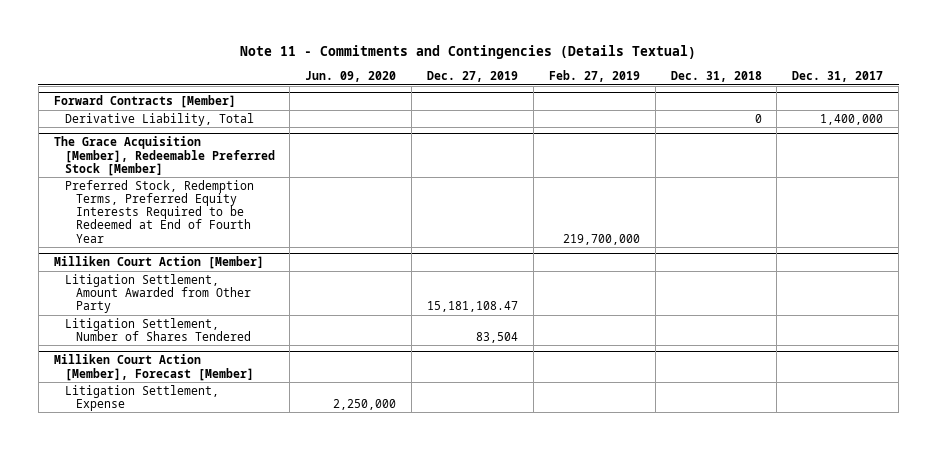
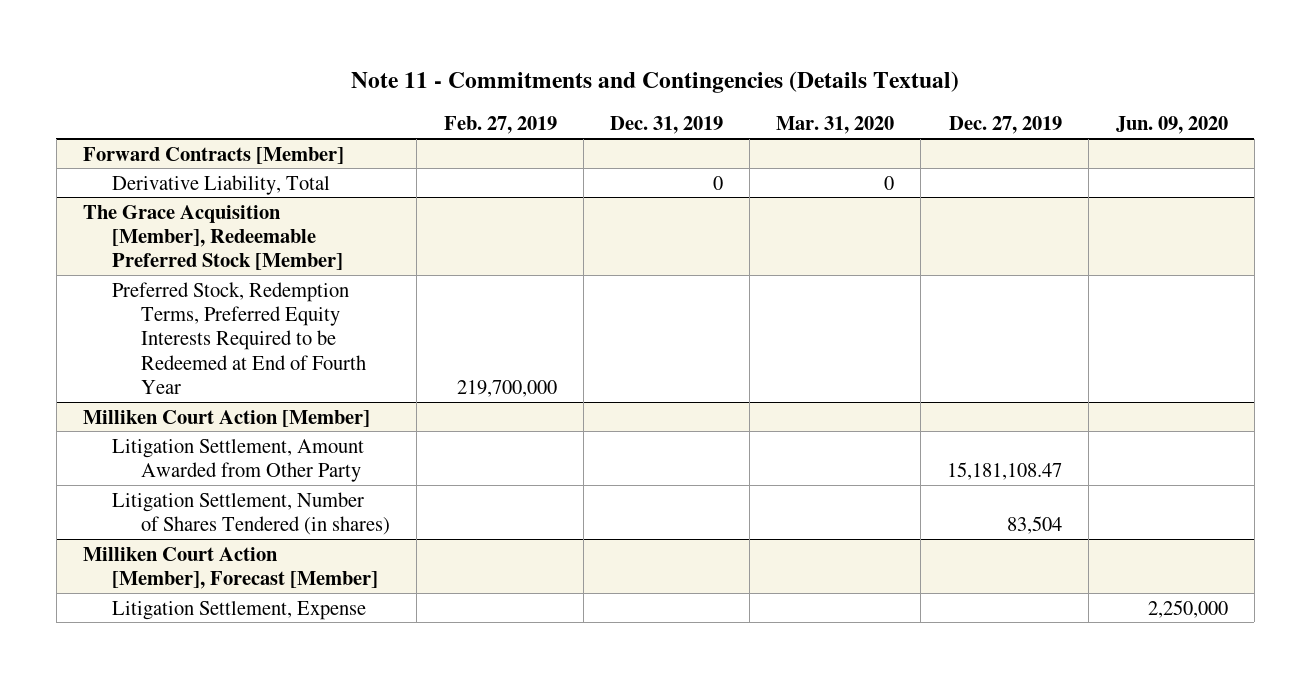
[670,71,762,83] Dec. 31, 2018 -> none
[792,71,884,83] Dec. 31, 2017 -> none
none -> [609,116,723,135] Dec. 31, 2019
none -> [776,116,895,135] Mar. 31, 2020
[64,317,251,341] Litigation Settlement, Number of Shares Tendered -> [112,491,391,535] Litigation Settlement, Number of Shares Tendered (in shares)

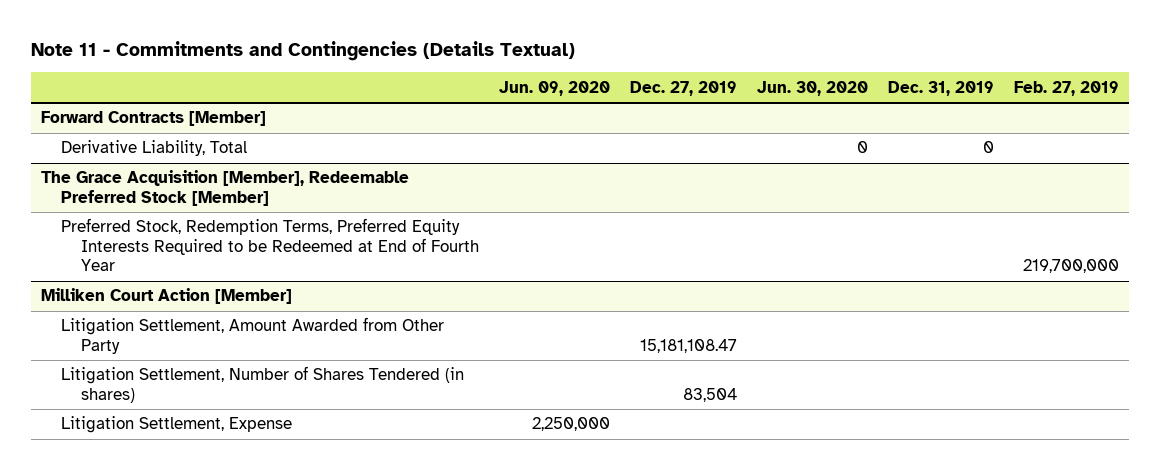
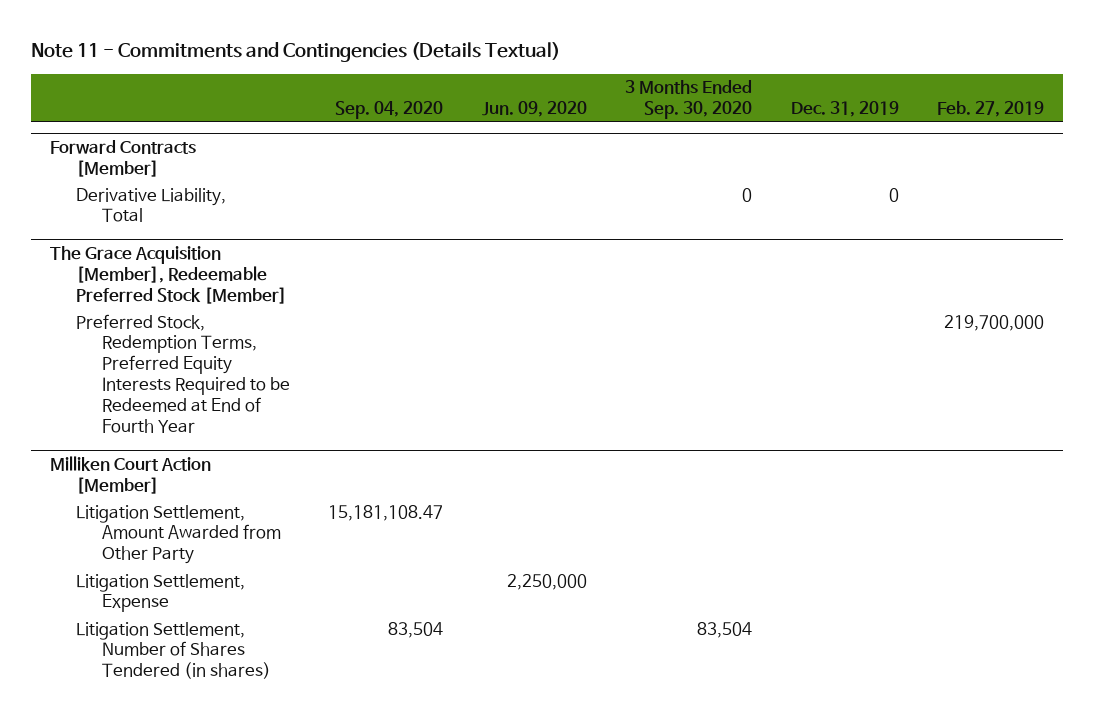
[630,80,738,96] Dec. 27, 2019 -> none
[757,80,869,96] Jun. 30, 2020 -> none
none -> [335,101,444,120] Sep. 04, 2020
none -> [625,80,753,120] 3 Months Ended Sep. 30, 2020
[60,366,464,403] Litigation Settlement, Number of Shares Tendered (in shares) -> [76,621,271,680] Litigation Settlement, Number of Shares Tendered (in shares)

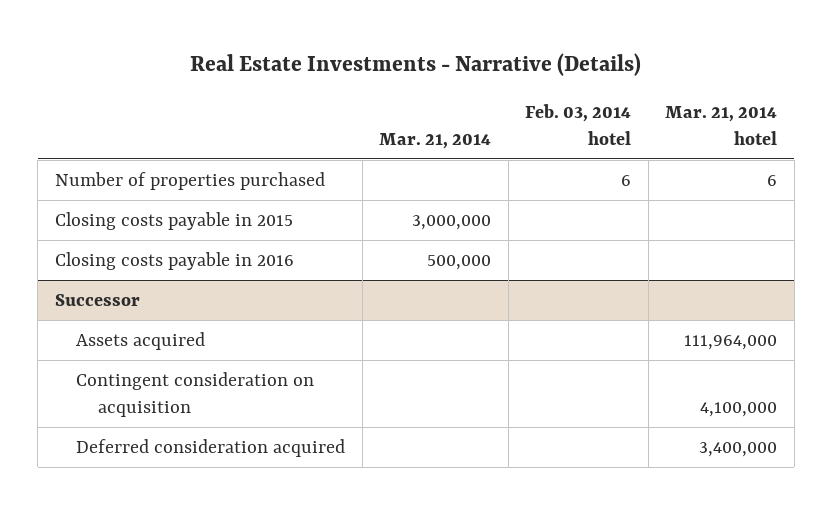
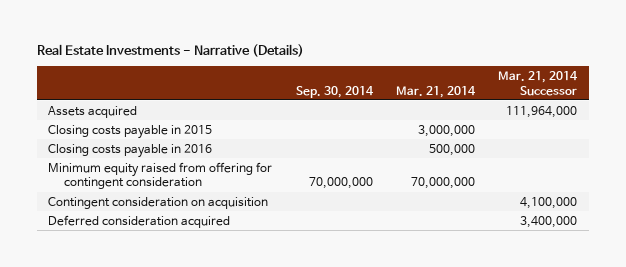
[525,103,632,145] Feb. 03, 2014 hotel -> none
[665,105,778,145] Mar. 21, 2014 hotel -> none
none -> [295,85,374,98] Sep. 30, 2014
none -> [498,70,579,96] Mar. 21, 2014 Successor
[54,171,325,190] Number of properties purchased -> none
none -> [48,105,138,118] Assets acquired
[54,293,140,306] Successor -> none
[76,331,206,350] Assets acquired -> none
[76,371,315,418] Contingent consideration on acquisition -> none
[76,438,346,457] Deferred consideration acquired -> none
none -> [48,161,273,190] Minimum equity raised from offering for contingent consideration
none -> [48,196,269,209] Contingent consideration on acquisition
none -> [48,214,231,228] Deferred consideration acquired

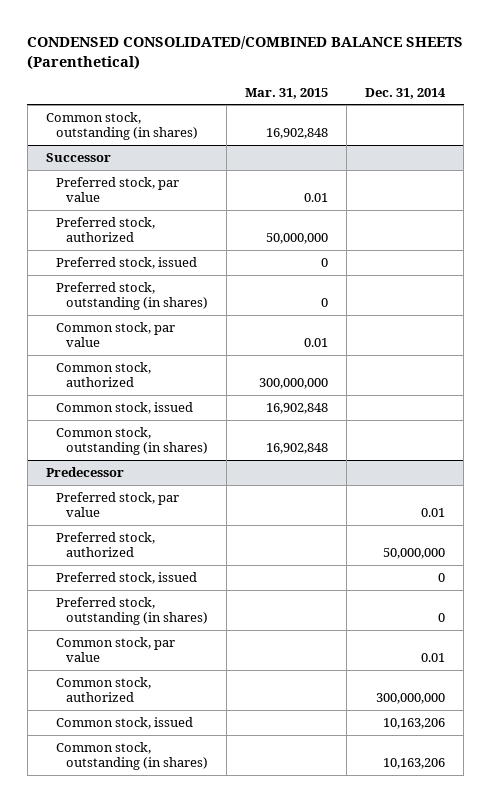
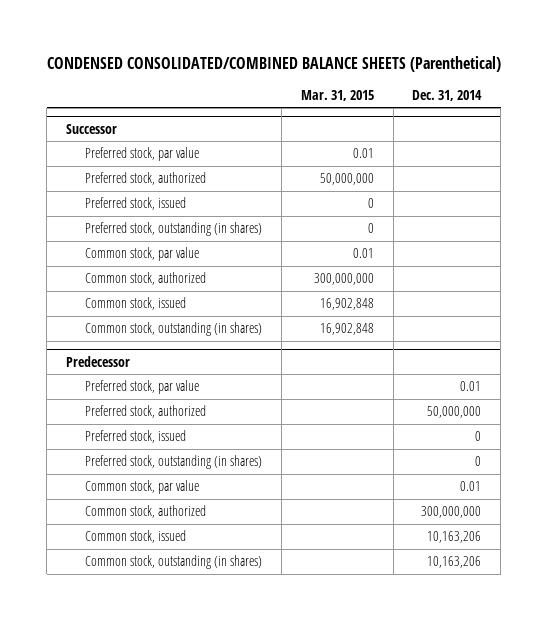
[45,111,198,140] Common stock, outstanding (in shares) -> none

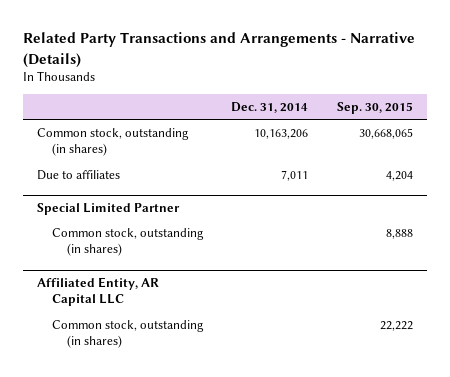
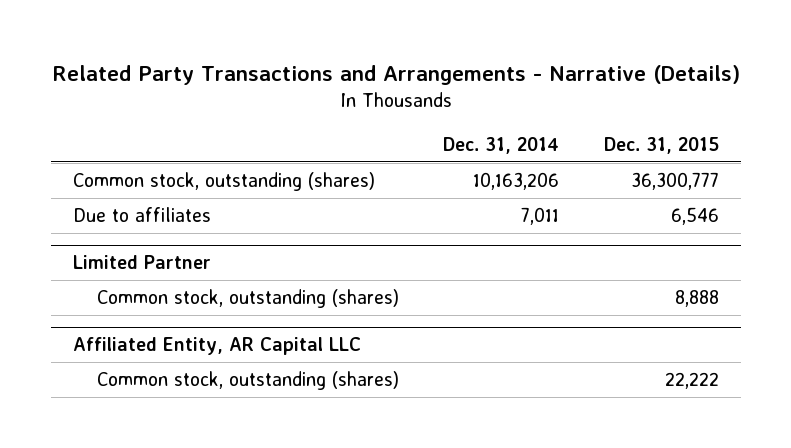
[336,102,413,115] Sep. 30, 2015 -> none
none -> [603,136,719,154] Dec. 31, 2015
[37,127,190,157] Common stock, outstanding (in shares) -> [72,171,375,191] Common stock, outstanding (shares)
[37,203,181,216] Special Limited Partner -> [72,255,211,270] Limited Partner
[51,227,204,257] Common stock, outstanding (in shares) -> [96,288,399,308] Common stock, outstanding (shares)
[51,319,204,349] Common stock, outstanding (in shares) -> [96,370,399,390] Common stock, outstanding (shares)

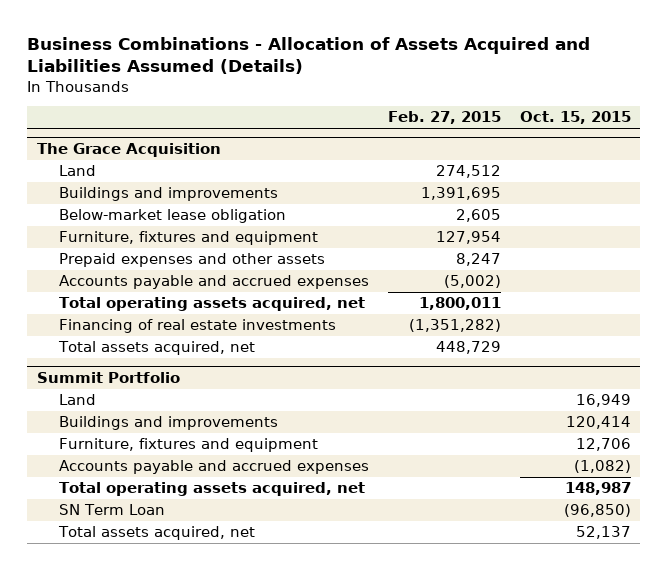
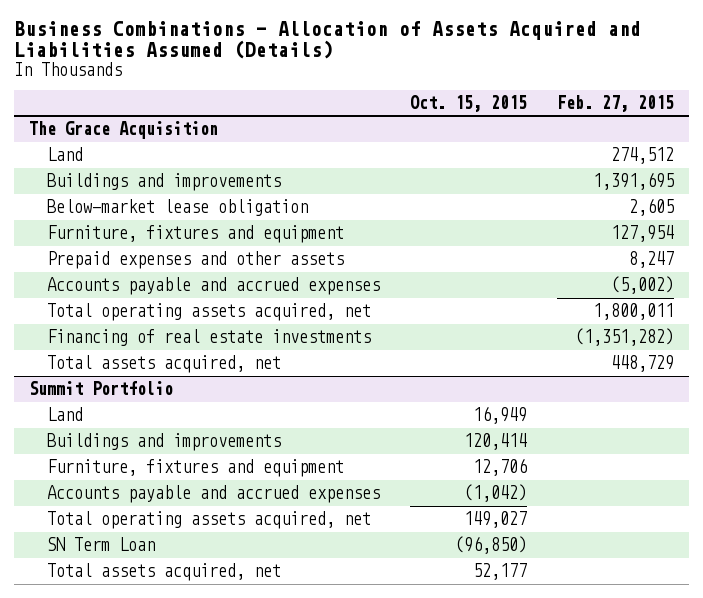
[573,460,631,474] (1,082) -> [464,484,528,503] (1,042)
[564,482,631,496] 148,987 -> [464,511,528,529] 149,027
[575,526,631,540] 52,137 -> [473,563,528,581] 52,177

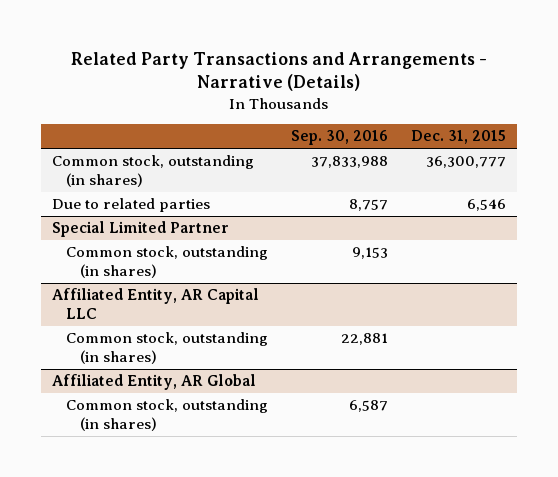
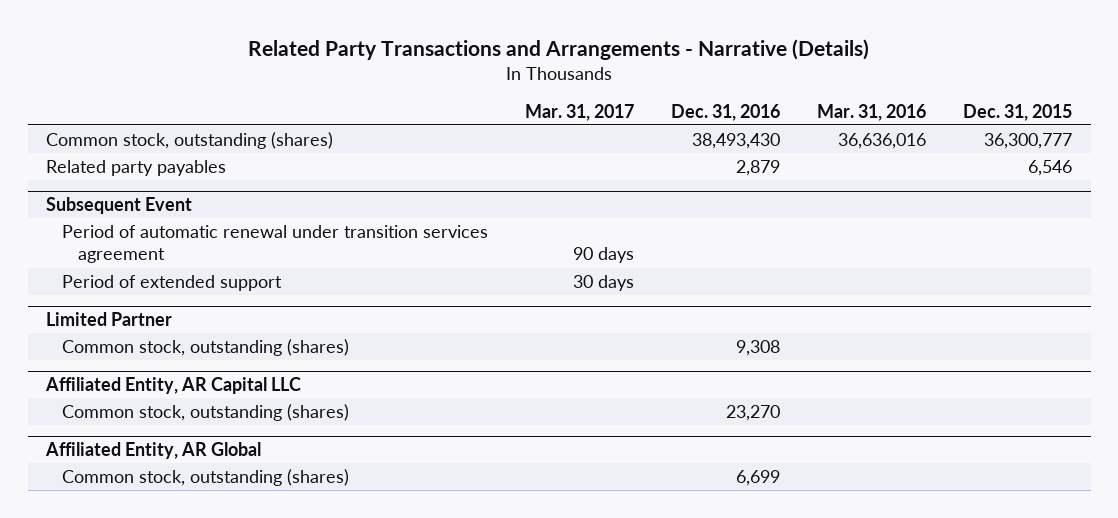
[290,130,388,146] Sep. 30, 2016 -> none
none -> [525,103,635,121] Mar. 31, 2017
none -> [671,103,781,121] Dec. 31, 2016
none -> [817,103,927,121] Mar. 31, 2016
[52,155,255,188] Common stock, outstanding (in shares) -> [46,132,334,150] Common stock, outstanding (shares)
[52,198,211,213] Due to related parties -> [46,160,227,177] Related party payables
none -> [46,197,193,215] Subsequent Event
none -> [62,225,489,264] Period of automatic renewal under transition services agreement
none -> [62,275,283,292] Period of extended support
[52,221,230,238] Special Limited Partner -> [46,312,173,327] Limited Partner
[65,246,268,279] Common stock, outstanding (in shares) -> [62,339,350,357] Common stock, outstanding (shares)
[65,332,268,365] Common stock, outstanding (in shares) -> [62,404,350,422] Common stock, outstanding (shares)
[65,399,268,432] Common stock, outstanding (in shares) -> [62,469,350,487] Common stock, outstanding (shares)

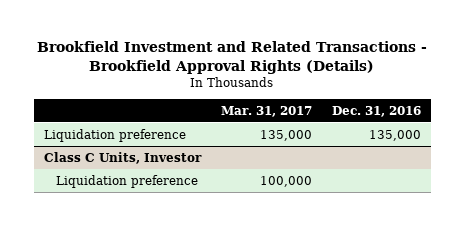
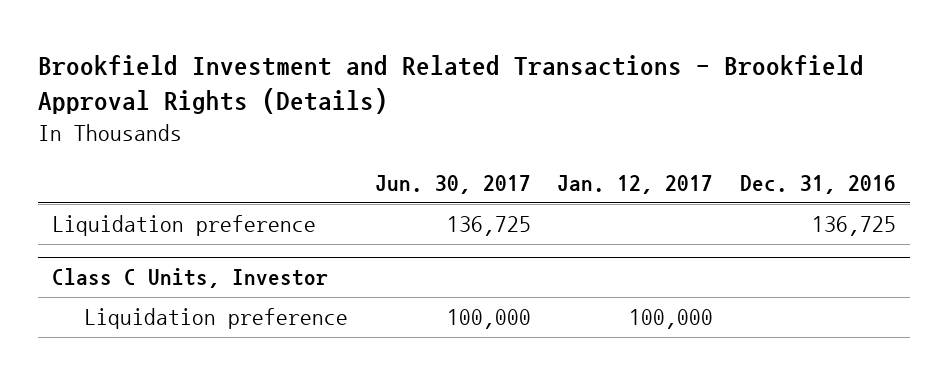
[220,105,312,117] Mar. 31, 2017 -> none
none -> [374,175,531,195] Jun. 30, 2017
none -> [557,175,714,195] Jan. 12, 2017
[368,129,421,141] 135,000 -> [812,216,897,237] 136,725

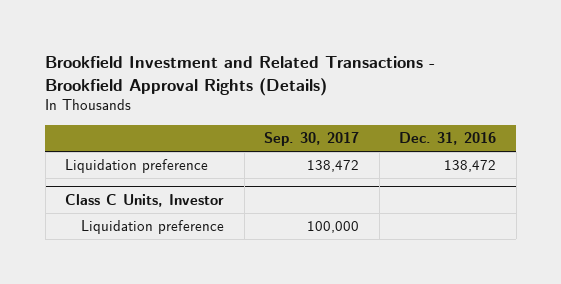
[374,175,531,195] Jun. 30, 2017 -> none
[557,175,714,195] Jan. 12, 2017 -> none
none -> [264,131,360,146] Sep. 30, 2017
[812,216,897,237] 136,725 -> [444,160,497,173] 138,472

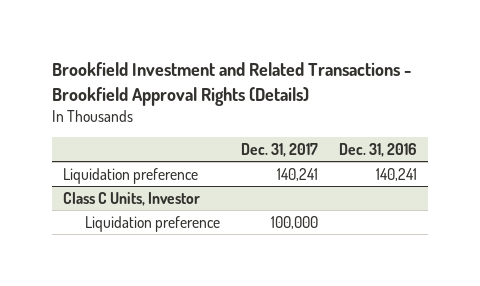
[264,131,360,146] Sep. 30, 2017 -> none
none -> [241,142,319,157] Dec. 31, 2017
[444,160,497,173] 138,472 -> [376,167,418,181] 140,241

